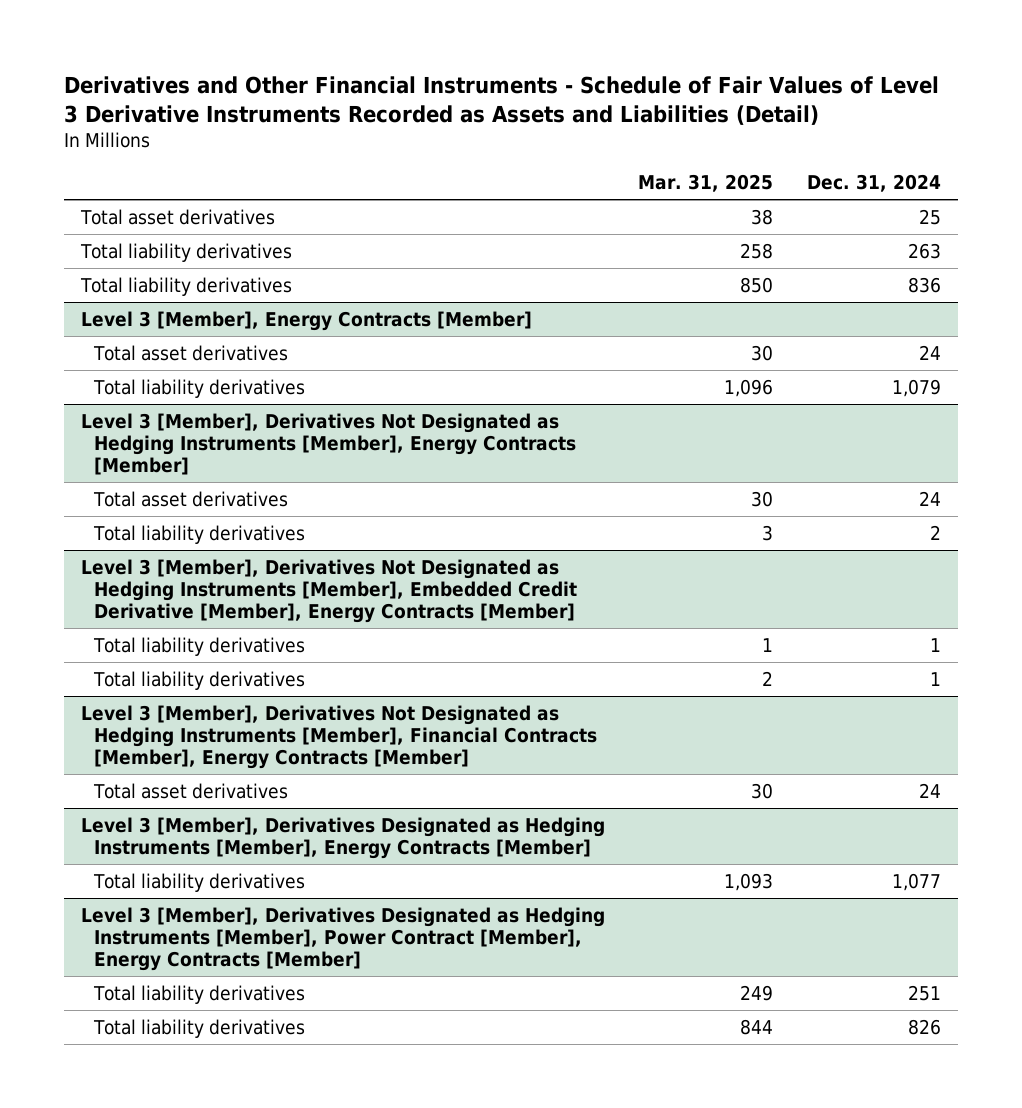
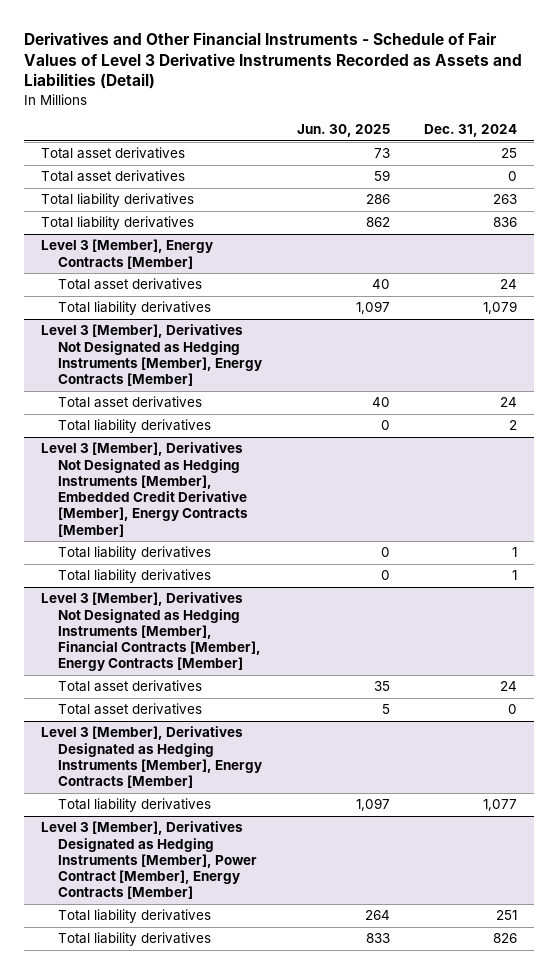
[638,174,774,193] Mar. 31, 2025 -> none
none -> [296,124,390,138] Jun. 30, 2025
none -> [41,170,186,183] Total asset derivatives
none -> [58,703,203,716] Total asset derivatives

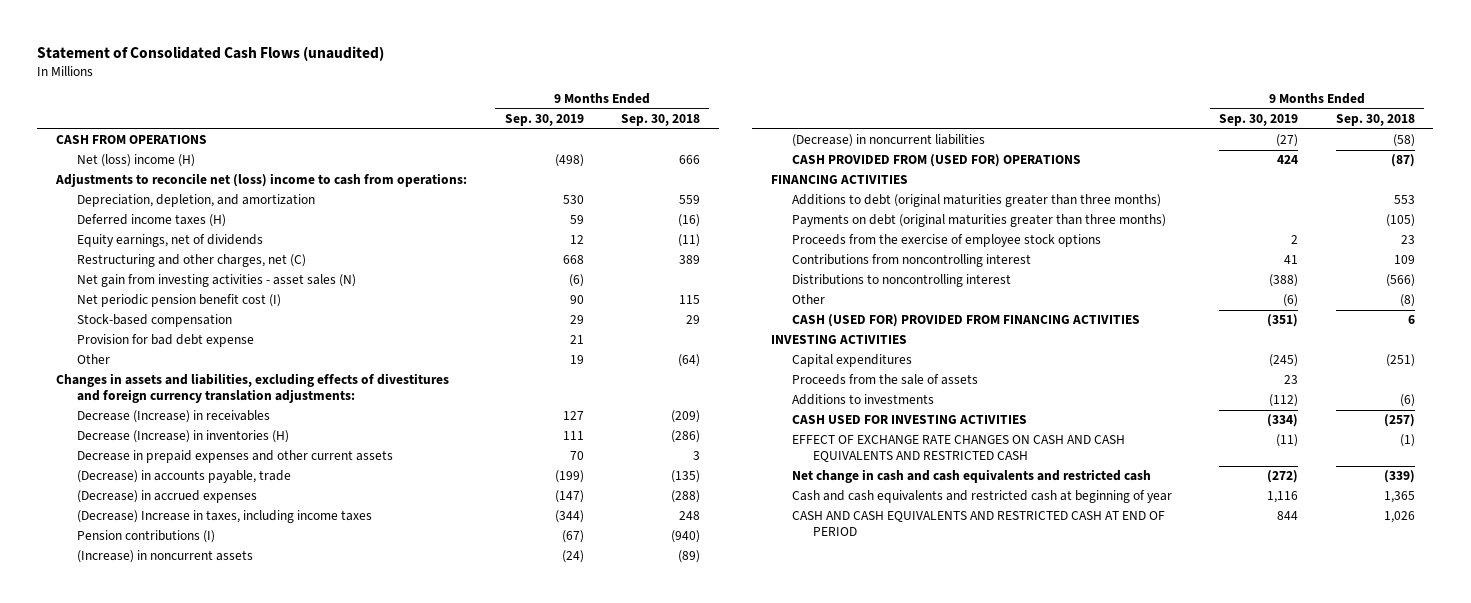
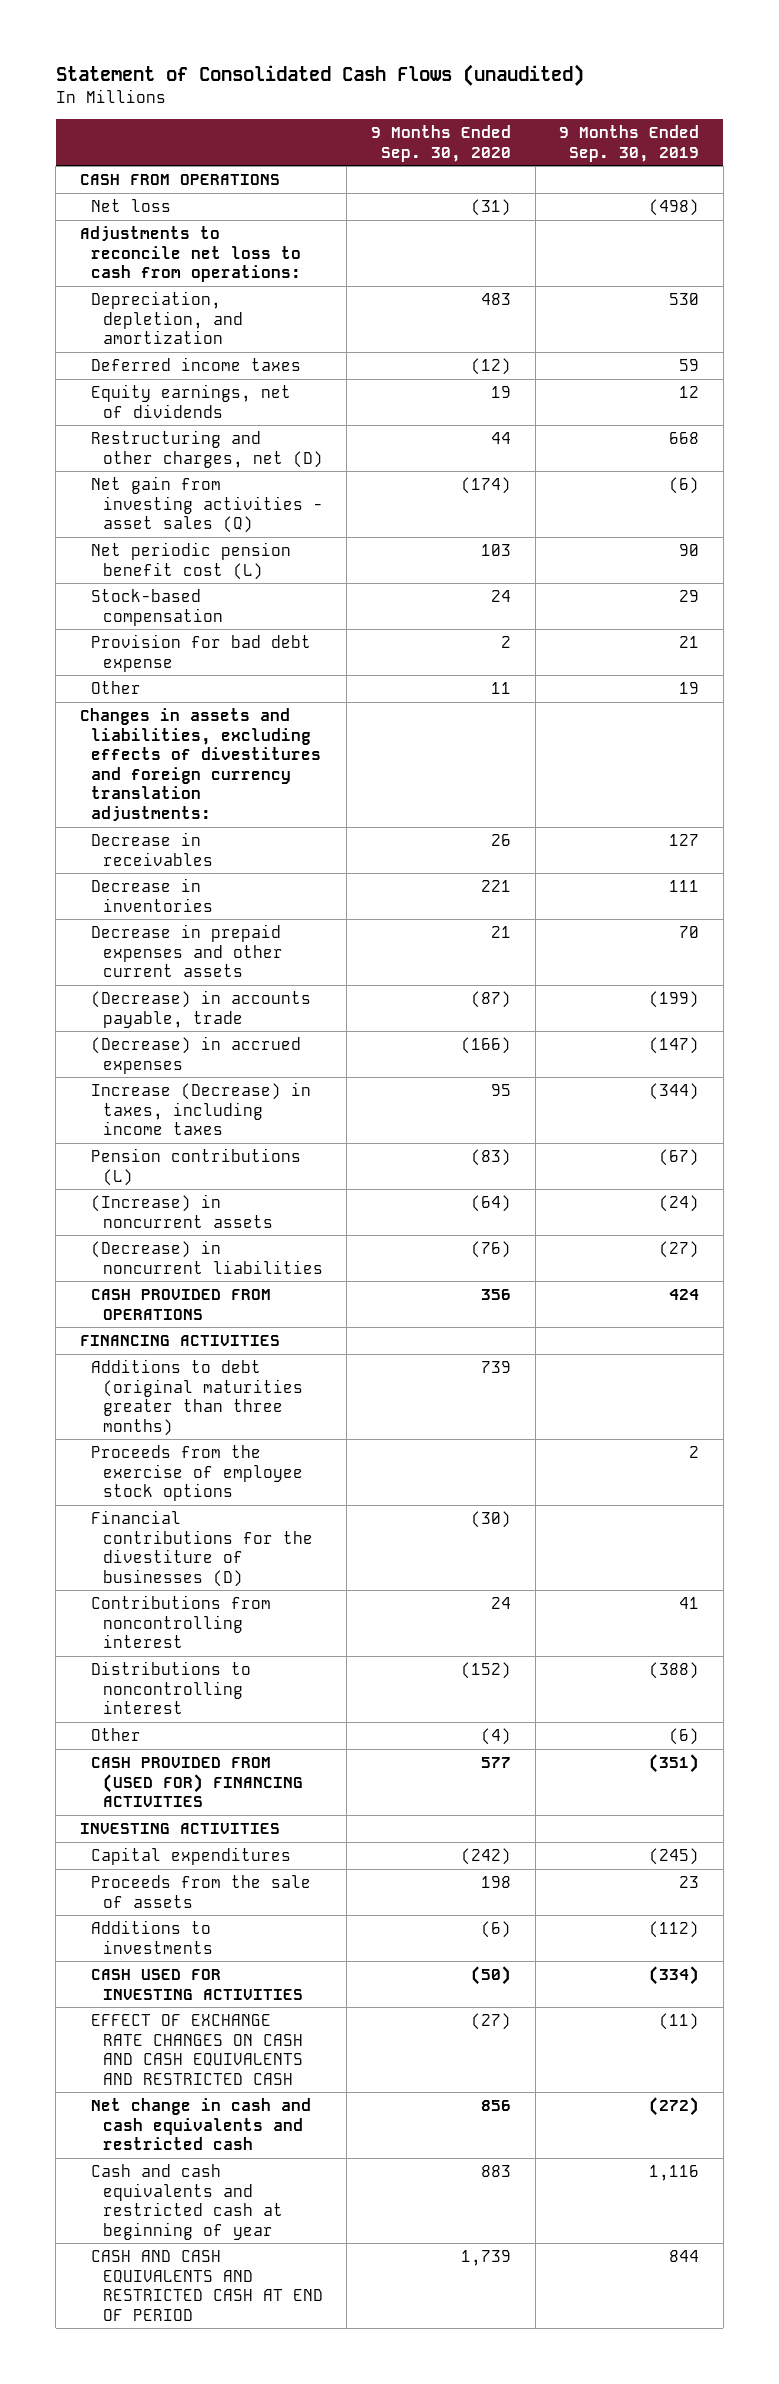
[621,114,701,127] Sep. 30, 2018 -> none
none -> [371,124,512,162] 9 Months Ended Sep. 30, 2020
[77,154,196,168] Net (loss) income (H) -> [91,199,172,213] Net loss
[55,173,468,188] Adjustments to reconcile net (loss) income to cash from operations: -> [80,226,302,283] Adjustments to reconcile net loss to cash from operations:
[77,214,227,228] Deferred income taxes (H) -> [91,357,302,372] Deferred income taxes
[77,254,307,268] Restructuring and other charges, net (C) -> [91,430,323,468] Restructuring and other charges, net (D)
[77,274,357,288] Net gain from investing activities - asset sales (N) -> [91,476,323,534] Net gain from investing activities - asset sales (Q)
[77,294,282,308] Net periodic pension benefit cost (I) -> [91,542,292,580] Net periodic pension benefit cost (L)
[77,410,271,424] Decrease (Increase) in receivables -> [91,832,213,866] Decrease in receivables
[77,430,290,444] Decrease (Increase) in inventories (H) -> [91,878,213,912] Decrease in inventories
[77,510,373,524] (Decrease) Increase in taxes, including income taxes -> [91,1082,312,1136] Increase (Decrease) in taxes, including income taxes
[77,530,216,544] Pension contributions (I) -> [91,1148,302,1186] Pension contributions (L)
[791,154,1081,168] CASH PROVIDED FROM (USED FOR) OPERATIONS -> [91,1289,272,1320] CASH PROVIDED FROM OPERATIONS
[791,214,1166,228] Payments on debt (original maturities greater than three months) -> none
none -> [91,1510,313,1587] Financial contributions for the divestiture of businesses (D)
[791,314,1140,328] CASH (USED FOR) PROVIDED FROM FINANCING ACTIVITIES -> [91,1757,303,1808] CASH PROVIDED FROM (USED FOR) FINANCING ACTIVITIES

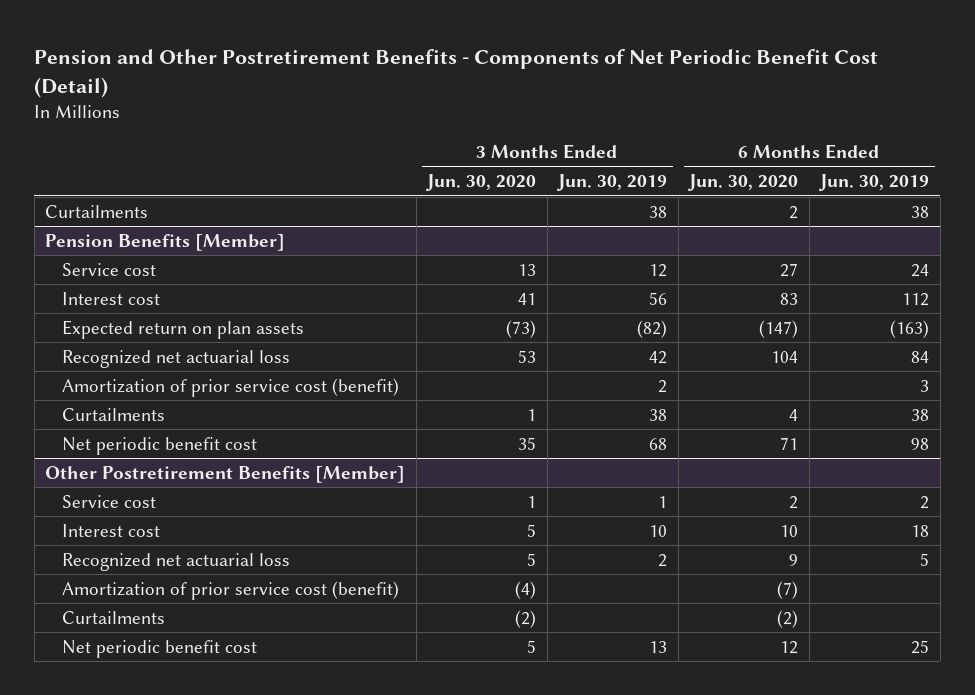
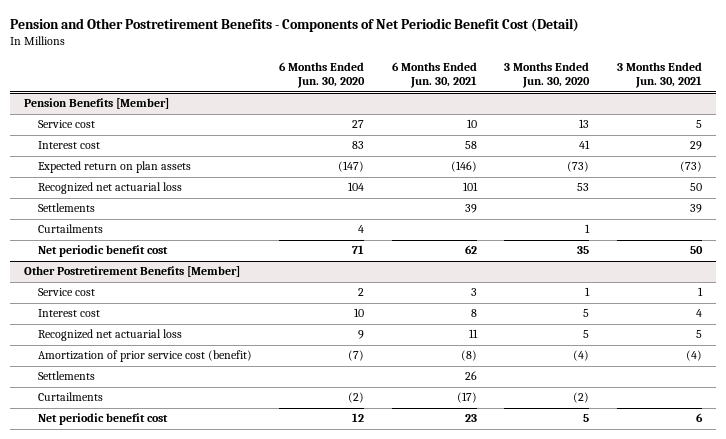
[557,174,668,192] Jun. 30, 2019 -> none
[819,174,930,192] Jun. 30, 2019 -> none
none -> [391,62,477,89] 6 Months Ended Jun. 30, 2021
none -> [616,62,702,89] 3 Months Ended Jun. 30, 2021
[45,204,149,218] Curtailments -> none
[62,377,400,397] Amortization of prior service cost (benefit) -> none
none -> [37,203,95,213] Settlements
none -> [37,371,95,381] Settlements

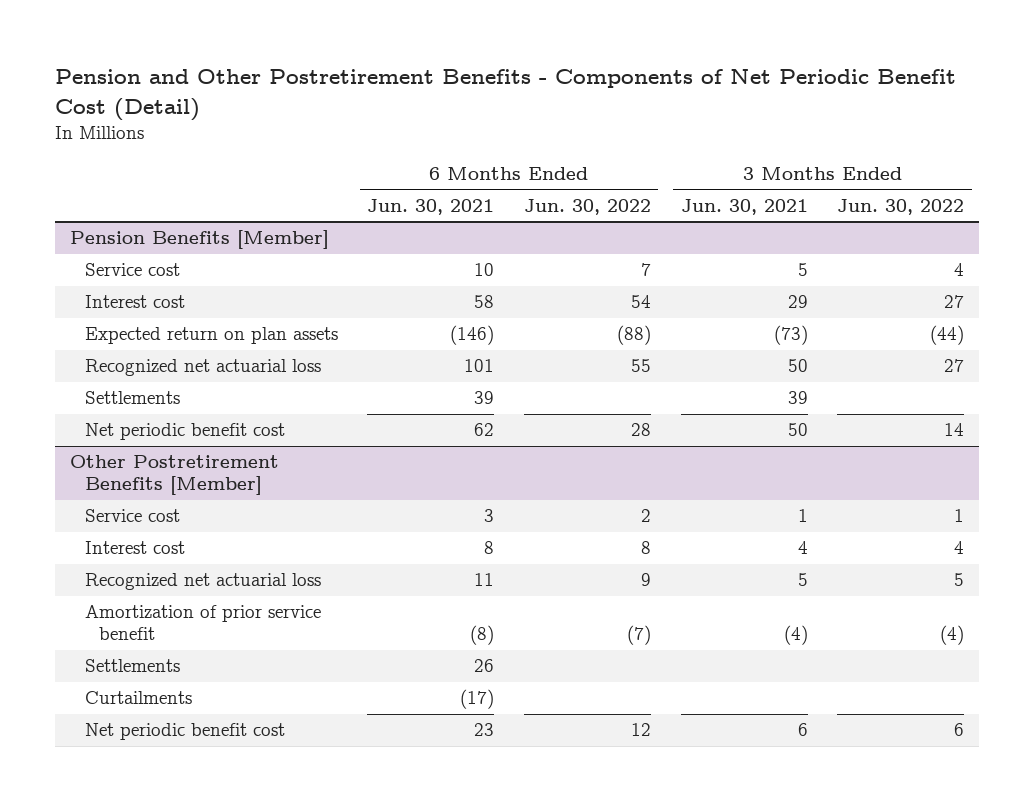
[279,62,366,89] 6 Months Ended Jun. 30, 2020 -> none
[504,62,591,89] 3 Months Ended Jun. 30, 2020 -> none
none -> [524,199,652,216] Jun. 30, 2022
none -> [837,199,965,216] Jun. 30, 2022
[37,224,103,234] Curtailments -> none
[37,350,252,363] Amortization of prior service cost (benefit) -> [84,605,321,641] Amortization of prior service benefit

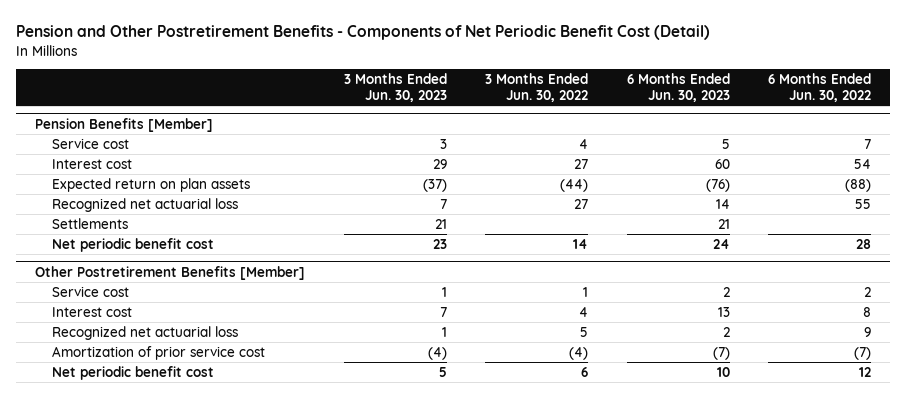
[367,199,495,216] Jun. 30, 2021 -> none
[680,199,808,216] Jun. 30, 2021 -> none
none -> [343,73,447,103] 3 Months Ended Jun. 30, 2023
none -> [626,73,730,103] 6 Months Ended Jun. 30, 2023
[84,659,180,673] Settlements -> none
[84,691,192,705] Curtailments -> none
[84,605,321,641] Amortization of prior service benefit -> [51,345,265,360] Amortization of prior service cost

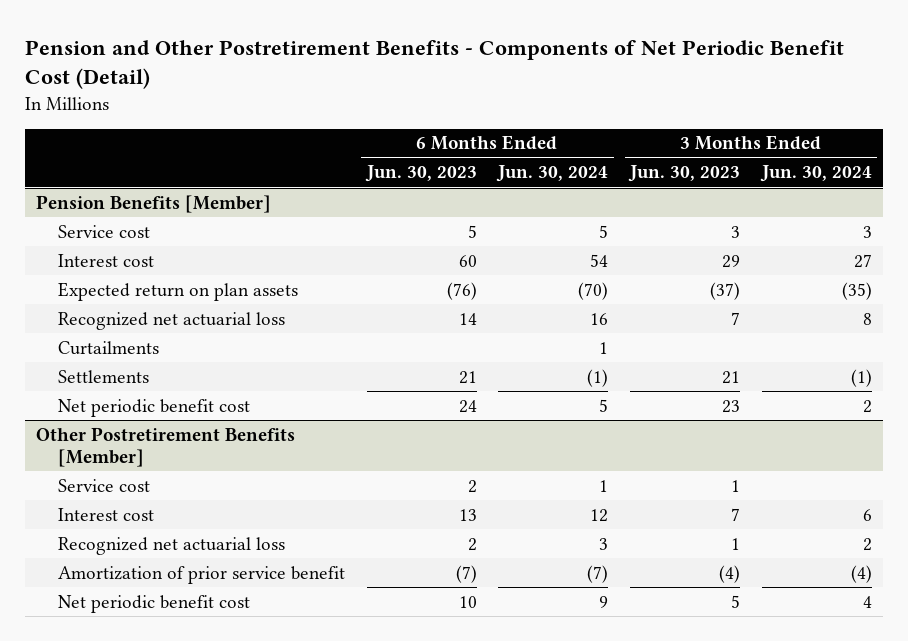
[485,73,589,103] 3 Months Ended Jun. 30, 2022 -> none
[768,73,872,103] 6 Months Ended Jun. 30, 2022 -> none
none -> [496,165,609,183] Jun. 30, 2024
none -> [760,165,873,183] Jun. 30, 2024
none -> [57,340,159,355] Curtailments
[51,345,265,360] Amortization of prior service cost -> [57,565,345,584] Amortization of prior service benefit

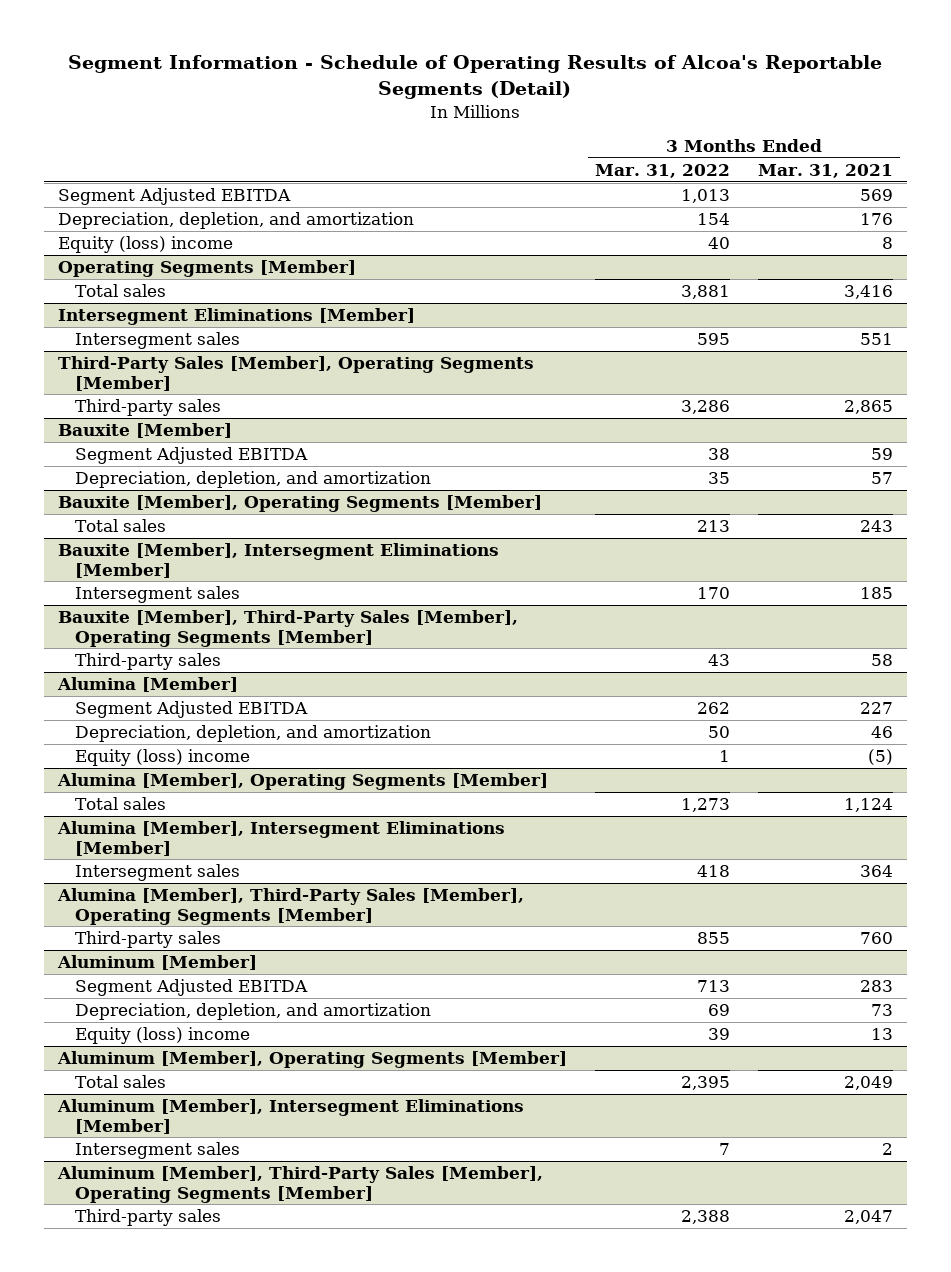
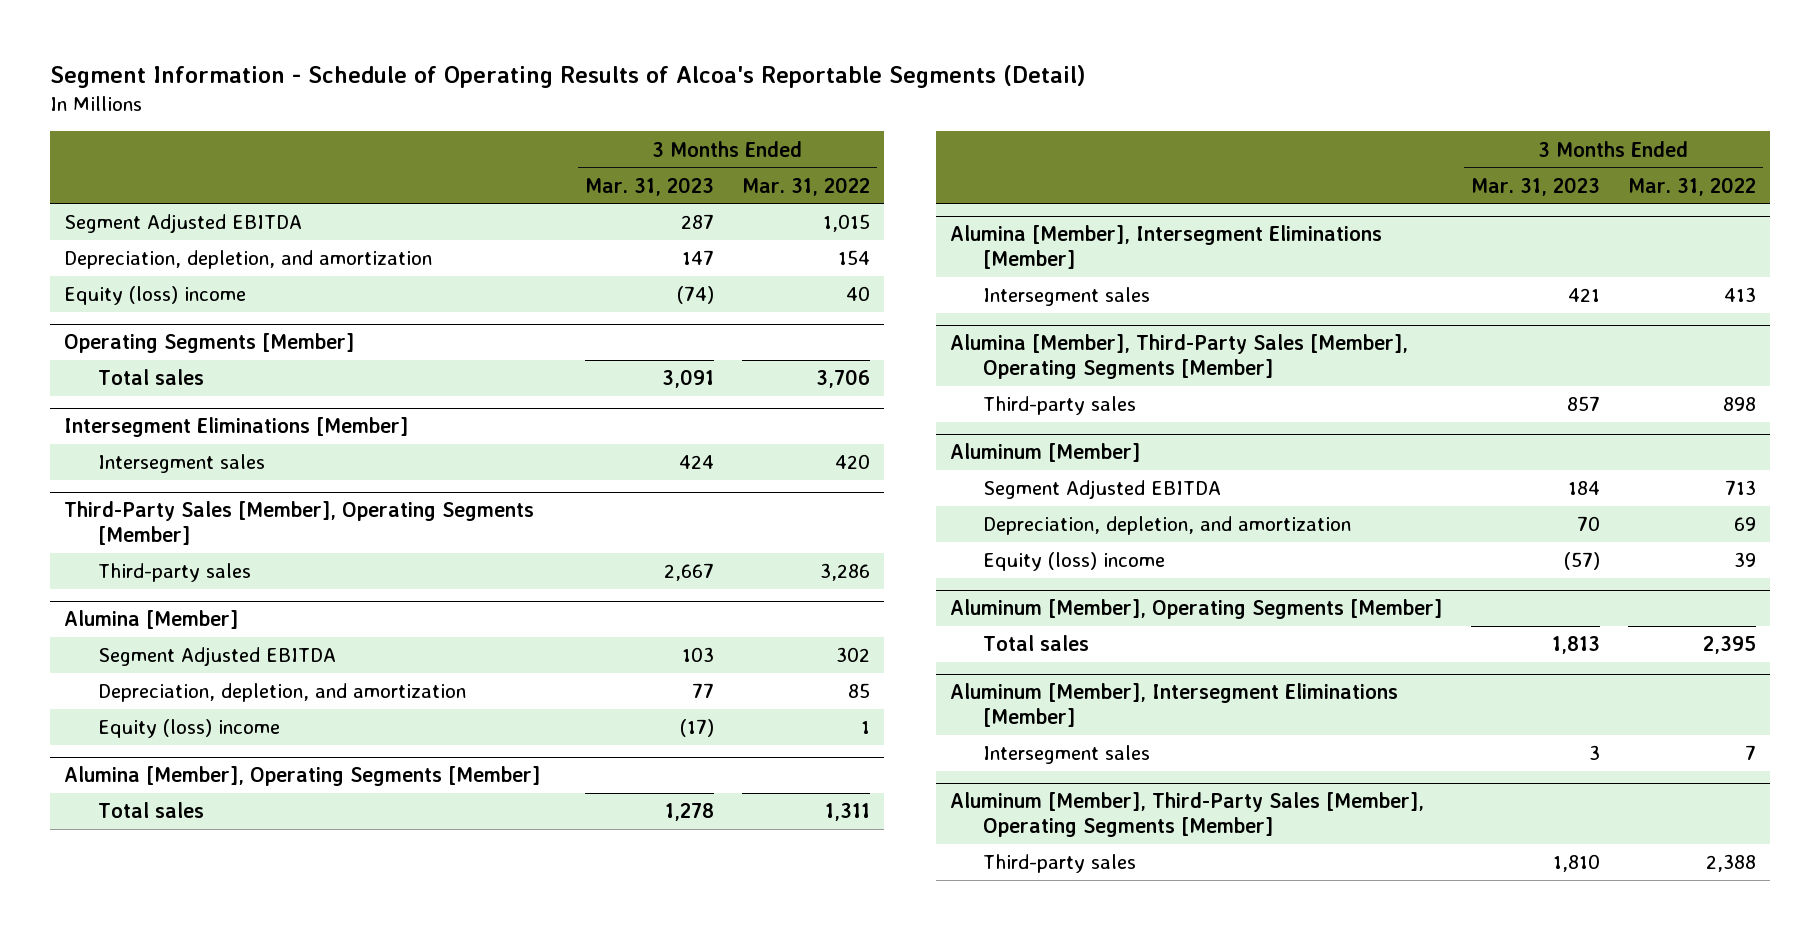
[757,163,893,178] Mar. 31, 2021 -> none
none -> [584,176,714,196] Mar. 31, 2023
[680,188,730,203] 1,013 -> [823,214,871,233] 1,015
[680,284,730,299] 3,881 -> [816,369,871,389] 3,706
[696,332,730,345] 595 -> [835,454,871,470] 420
[57,422,232,438] Bauxite [Member] -> none
[74,446,308,464] Segment Adjusted EBITDA -> none
[74,470,431,488] Depreciation, depletion, and amortization -> none
[57,494,542,512] Bauxite [Member], Operating Segments [Member] -> none
[74,518,166,532] Total sales -> none
[57,542,499,578] Bauxite [Member], Intersegment Eliminations [Member] -> none
[74,585,240,603] Intersegment sales -> none
[57,609,518,647] Bauxite [Member], Third-Party Sales [Member], Operating Segments [Member] -> none
[74,652,221,670] Third-party sales -> none
[696,701,730,714] 262 -> [836,647,871,663] 302
[707,725,730,738] 50 -> [848,683,871,699] 85
[680,797,730,812] 1,273 -> [825,803,871,822] 1,311
[696,864,730,877] 418 -> [1724,287,1757,303] 413
[696,931,730,944] 855 -> [1723,397,1757,412] 898

